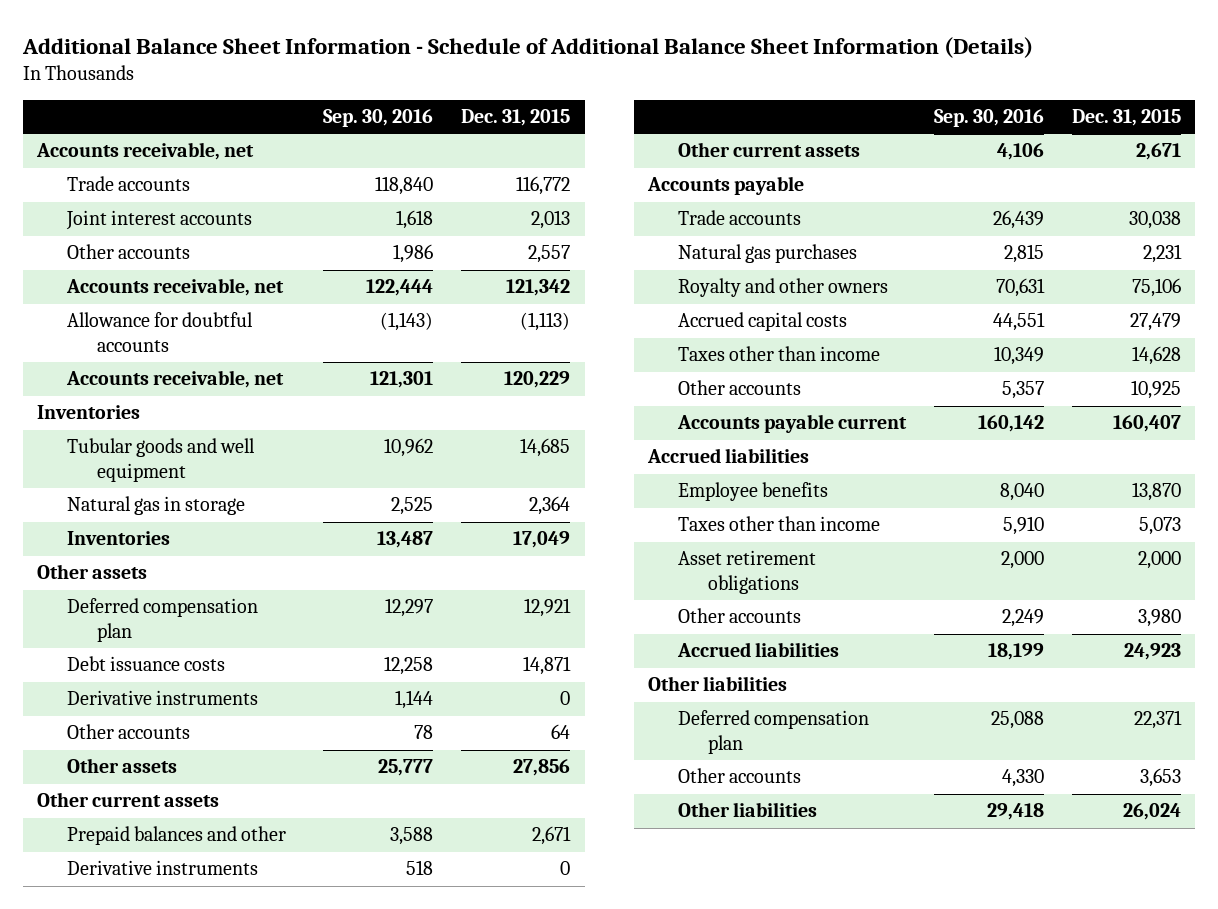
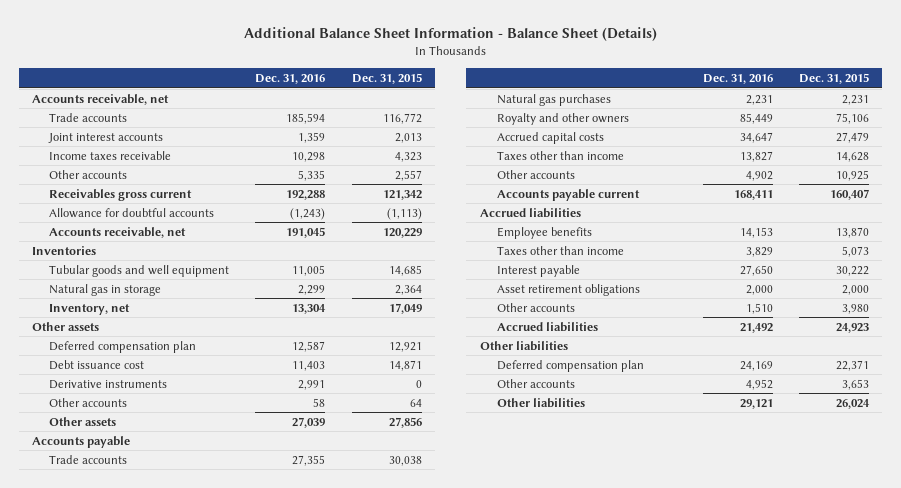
[22,36,1034,58] Additional Balance Sheet Information - Schedule of Additional Balance Sheet Information (Details) -> [243,27,657,42] Additional Balance Sheet Information - Balance Sheet (Details)
[323,109,434,128] Sep. 30, 2016 -> none
none -> [255,73,326,84] Dec. 31, 2016
none -> [49,150,172,160] Income taxes receivable
[66,278,285,297] Accounts receivable, net -> [49,188,193,201] Receivables gross current
[67,531,171,546] Inventories -> [49,303,131,315] Inventory, net
[67,656,226,672] Debt issuance costs -> [49,359,145,370] Debt issuance cost
[37,792,220,808] Other current assets -> none
[67,826,287,846] Prepaid balances and other -> none
[67,860,259,876] Derivative instruments -> none
[677,142,860,158] Other current assets -> none
none -> [496,264,580,277] Interest payable

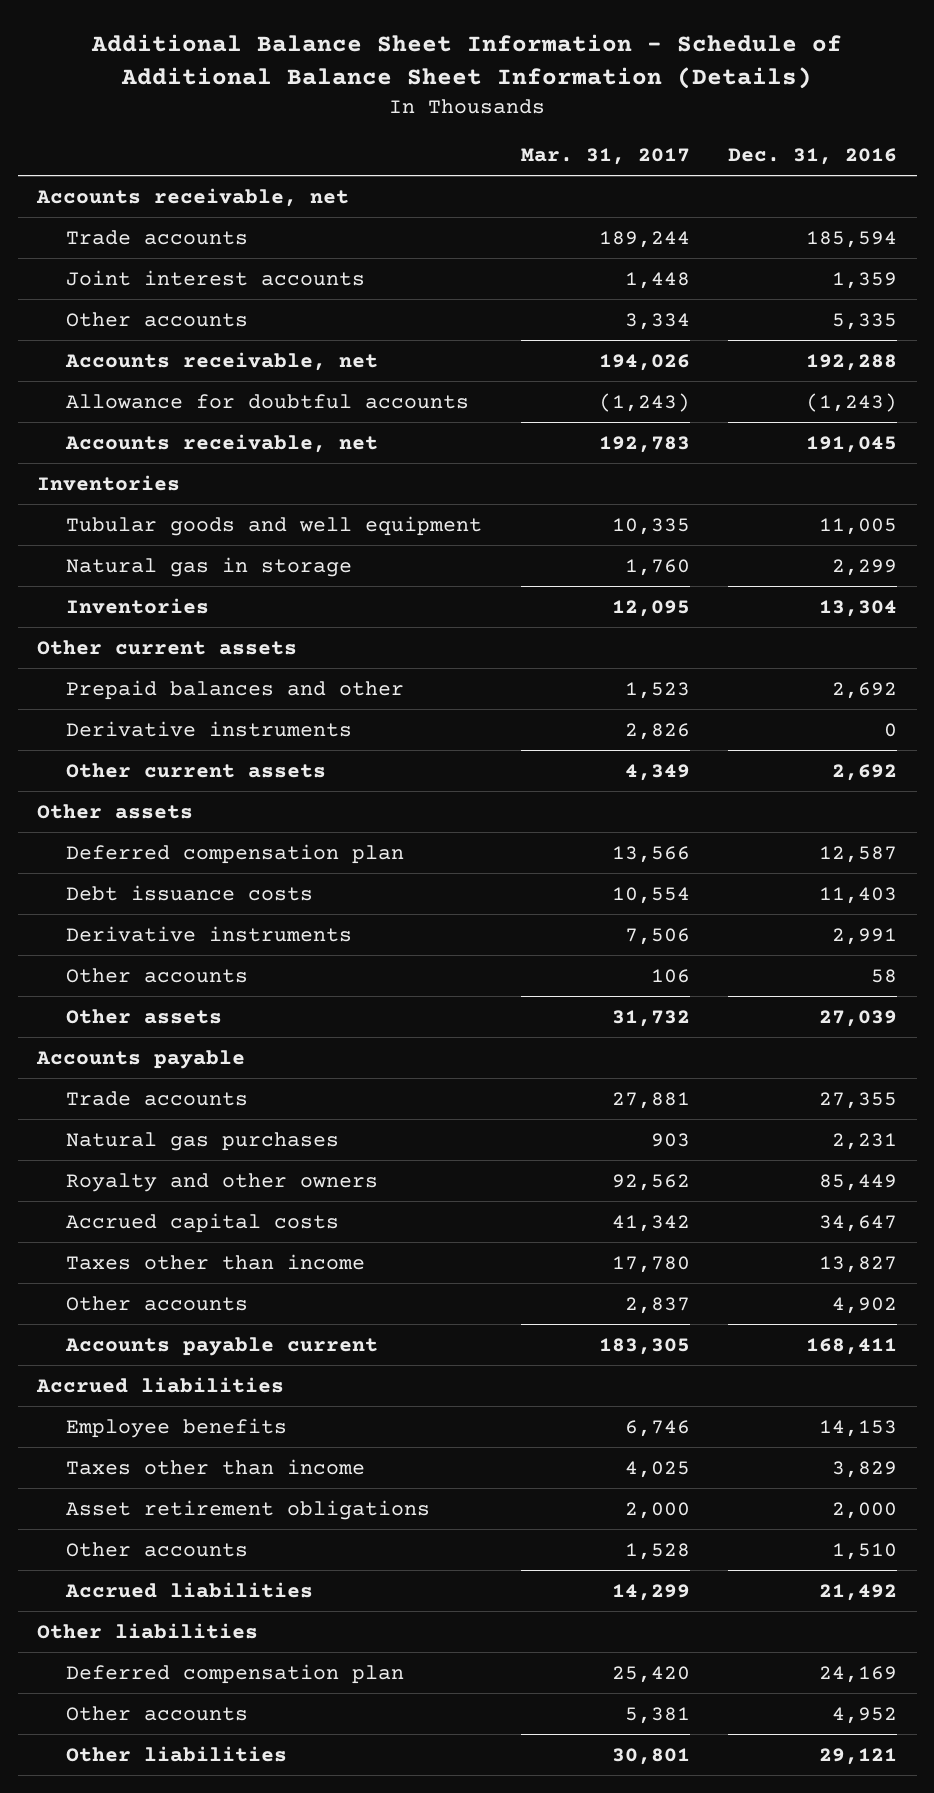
[243,27,657,42] Additional Balance Sheet Information - Balance Sheet (Details) -> [91,33,843,90] Additional Balance Sheet Information - Schedule of Additional Balance Sheet Information (Details)
[351,72,422,84] Dec. 31, 2015 -> none
none -> [520,147,690,165] Mar. 31, 2017
[49,150,172,160] Income taxes receivable -> none
[49,188,193,201] Receivables gross current -> [64,351,378,371] Accounts receivable, net
[49,303,131,315] Inventory, net -> [65,597,209,614] Inventories
none -> [36,639,297,655] Other current assets
none -> [65,679,404,700] Prepaid balances and other
none -> [65,720,352,737] Derivative instruments
none -> [65,762,326,778] Other current assets
[49,359,145,370] Debt issuance cost -> [65,884,313,901] Debt issuance costs
[496,264,580,277] Interest payable -> none

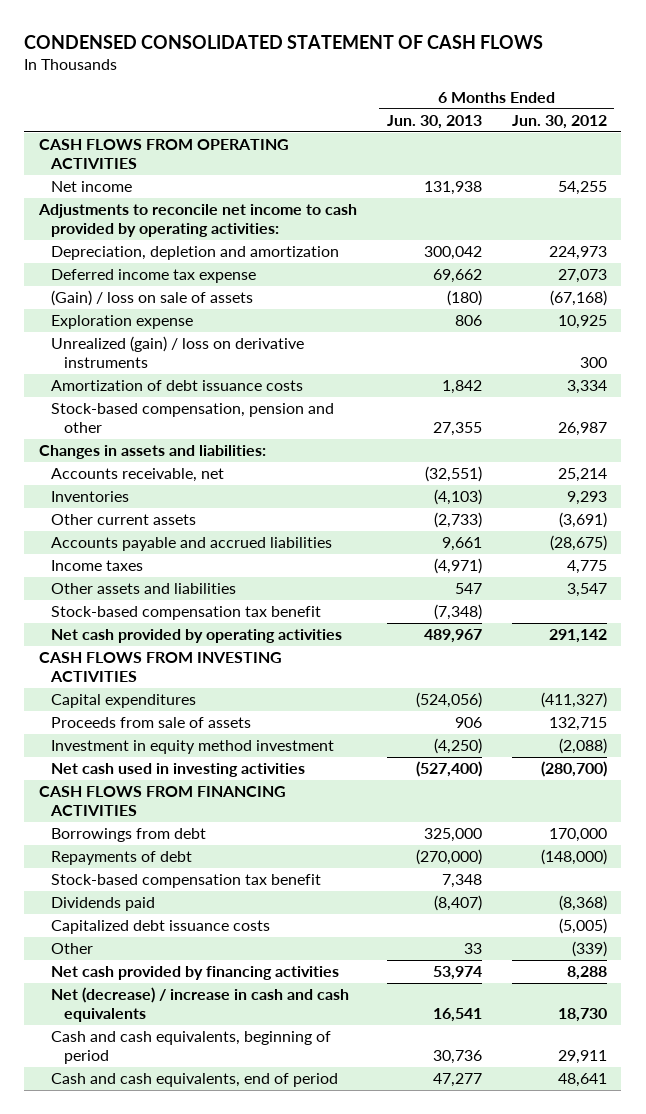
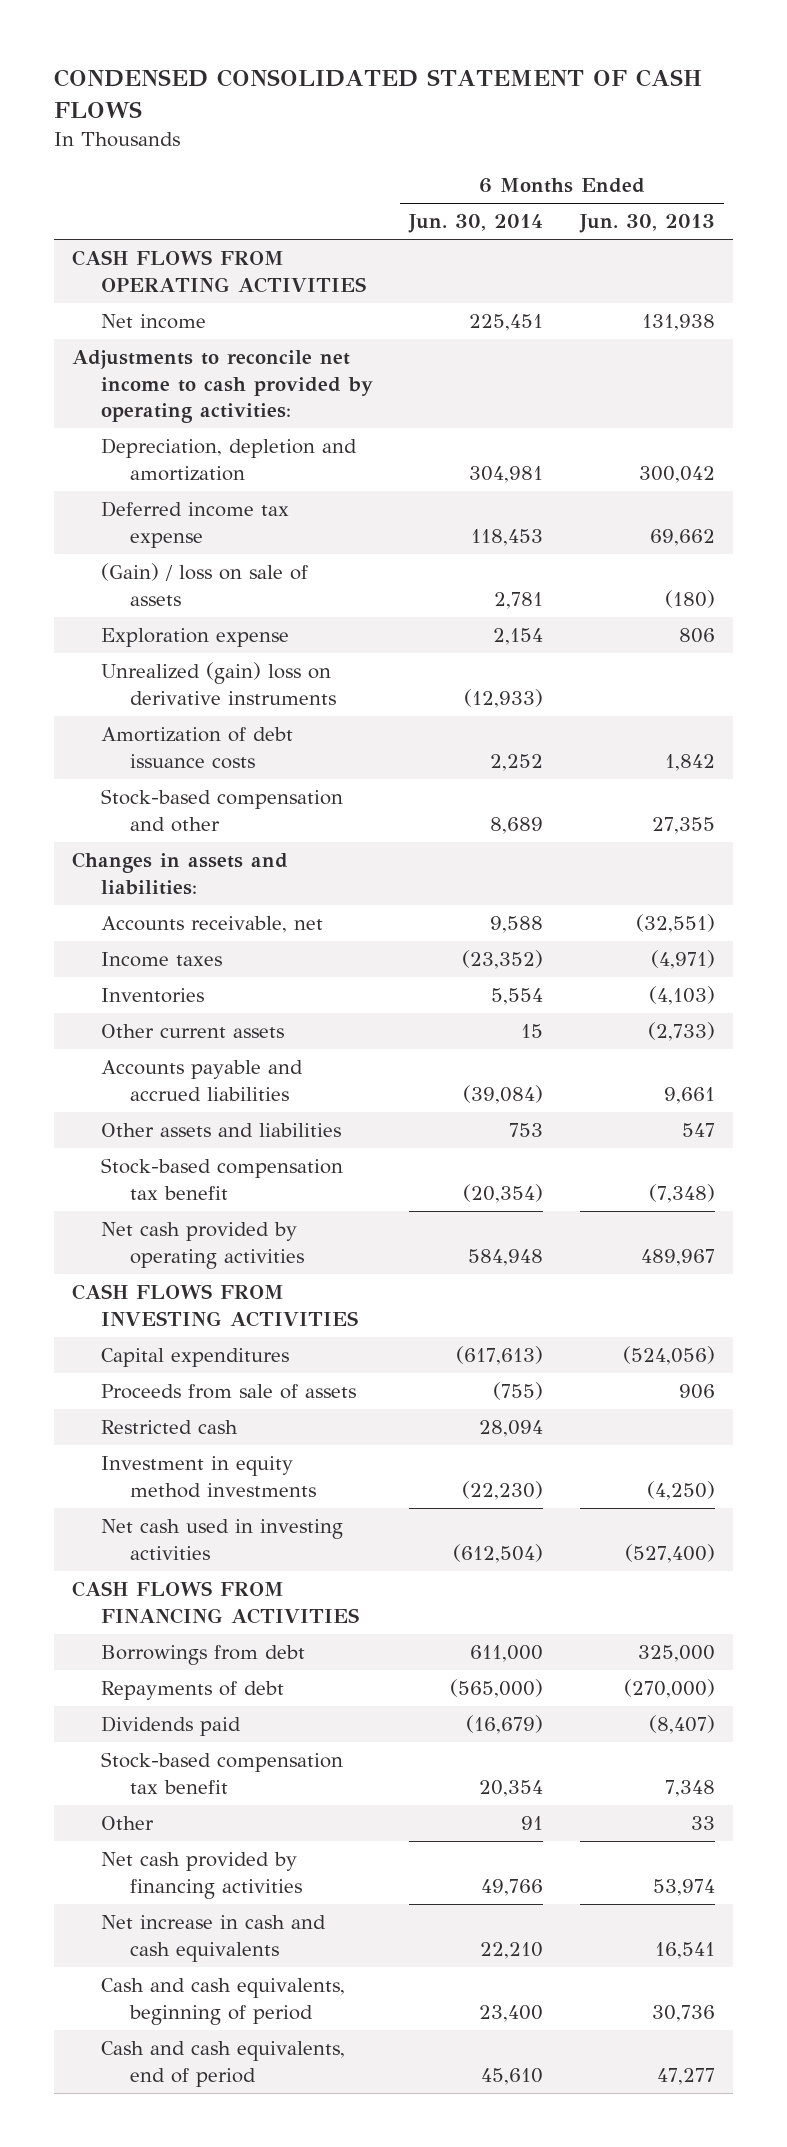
[511,114,607,129] Jun. 30, 2012 -> none
none -> [408,214,544,234] Jun. 30, 2014
[51,336,305,369] Unrealized (gain) / loss on derivative instruments -> [101,662,337,705] Unrealized (gain) loss on derivative instruments
[51,403,335,434] Stock-based compensation, pension and other -> [101,789,344,832] Stock-based compensation and other
[51,560,144,572] Income taxes -> [101,952,223,968] Income taxes
none -> [101,1420,239,1435] Restricted cash
[51,740,335,755] Investment in equity method investment -> [101,1456,317,1498] Investment in equity method investments
[51,920,271,935] Capitalized debt issuance costs -> none
[51,874,322,889] Stock-based compensation tax benefit -> [101,1752,344,1794] Stock-based compensation tax benefit
[51,987,350,1023] Net (decrease) / increase in cash and cash equivalents -> [101,1915,327,1962] Net increase in cash and cash equivalents

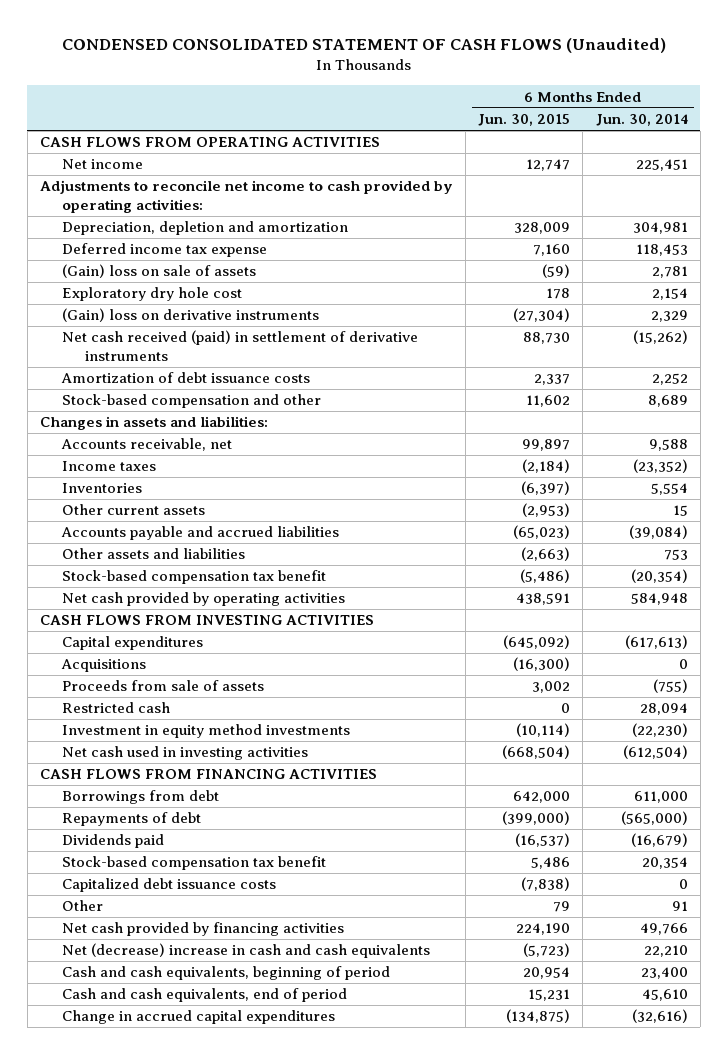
[54,69,702,119] CONDENSED CONSOLIDATED STATEMENT OF CASH FLOWS -> [61,38,666,54] CONDENSED CONSOLIDATED STATEMENT OF CASH FLOWS (Unaudited)
[578,214,715,234] Jun. 30, 2013 -> none
none -> [478,114,571,127] Jun. 30, 2015
[101,563,309,606] (Gain) / loss on sale of assets -> [62,264,257,279] (Gain) loss on sale of assets
[101,628,290,648] Exploration expense -> [62,287,243,302] Exploratory dry hole cost
[101,662,337,705] Unrealized (gain) loss on derivative instruments -> [62,308,320,323] (Gain) loss on derivative instruments
[464,688,544,708] (12,933) -> [650,310,688,323] 2,329
none -> [62,330,419,361] Net cash received (paid) in settlement of derivative instruments
none -> [61,659,147,673] Acquisitions
none -> [62,878,277,893] Capitalized debt issuance costs
[101,1915,327,1962] Net increase in cash and cash equivalents -> [62,943,431,959] Net (decrease) increase in cash and cash equivalents
none -> [62,1010,336,1025] Change in accrued capital expenditures

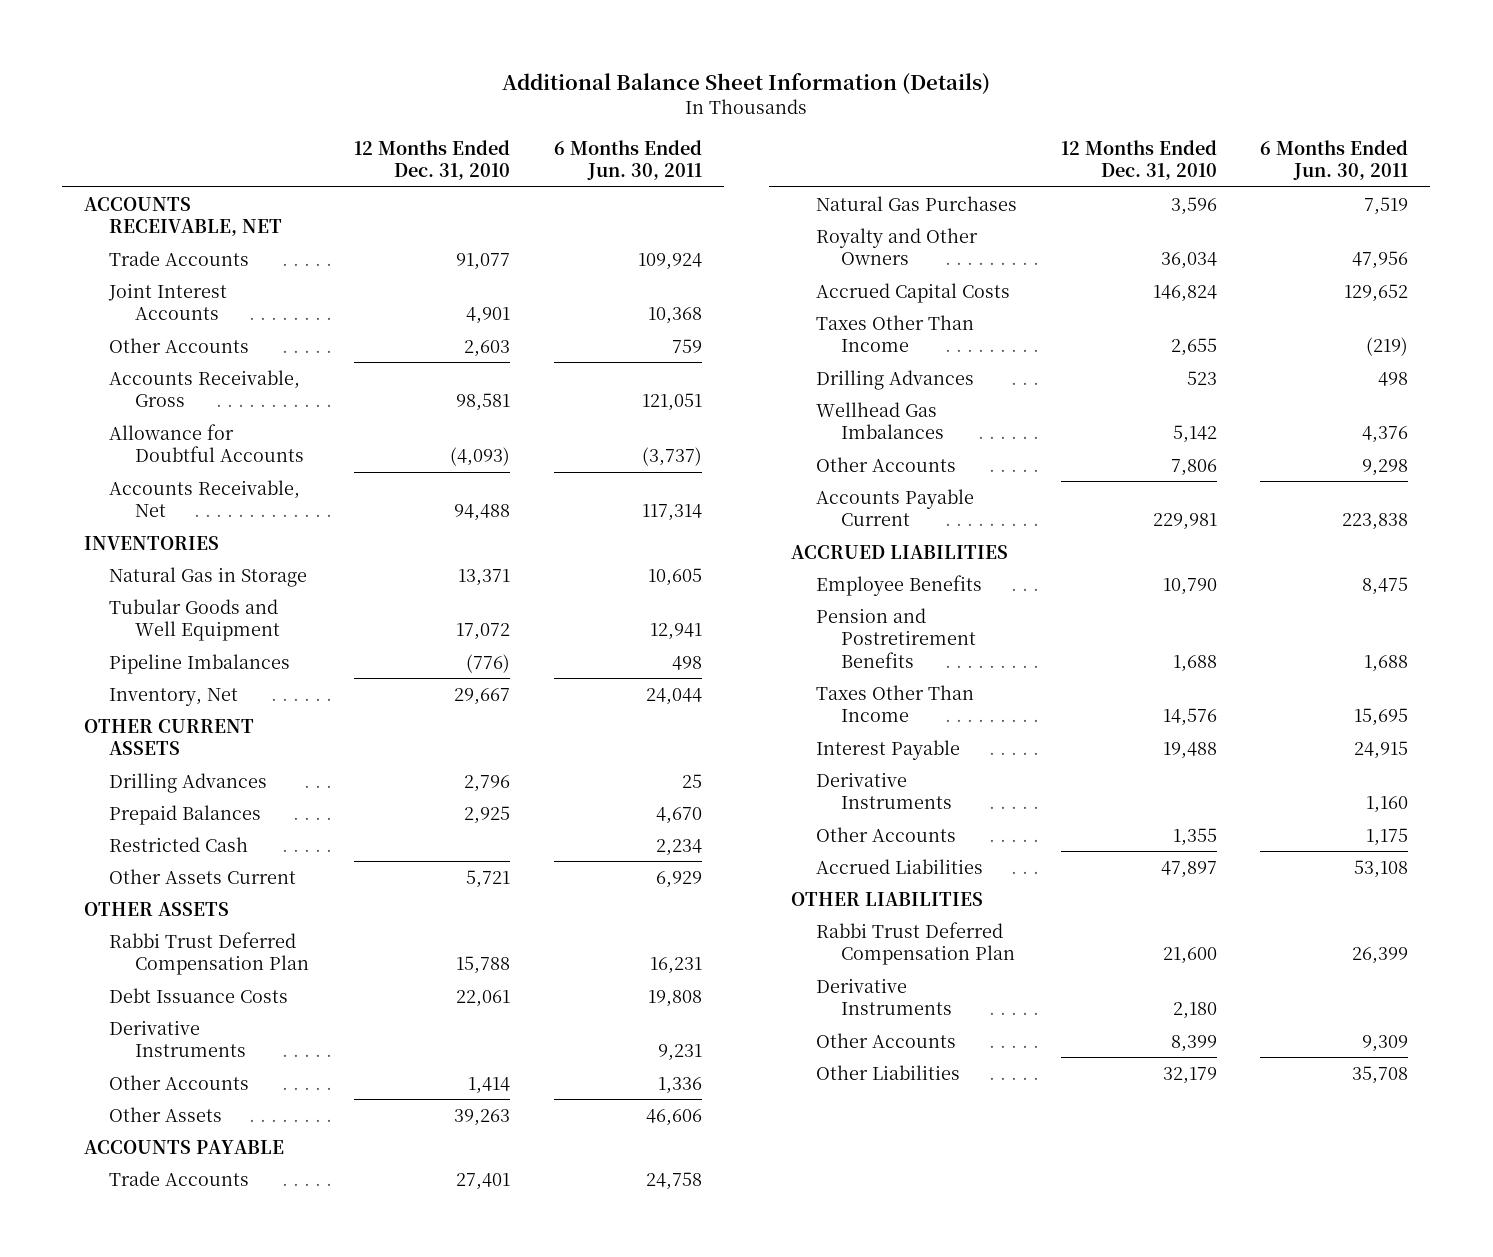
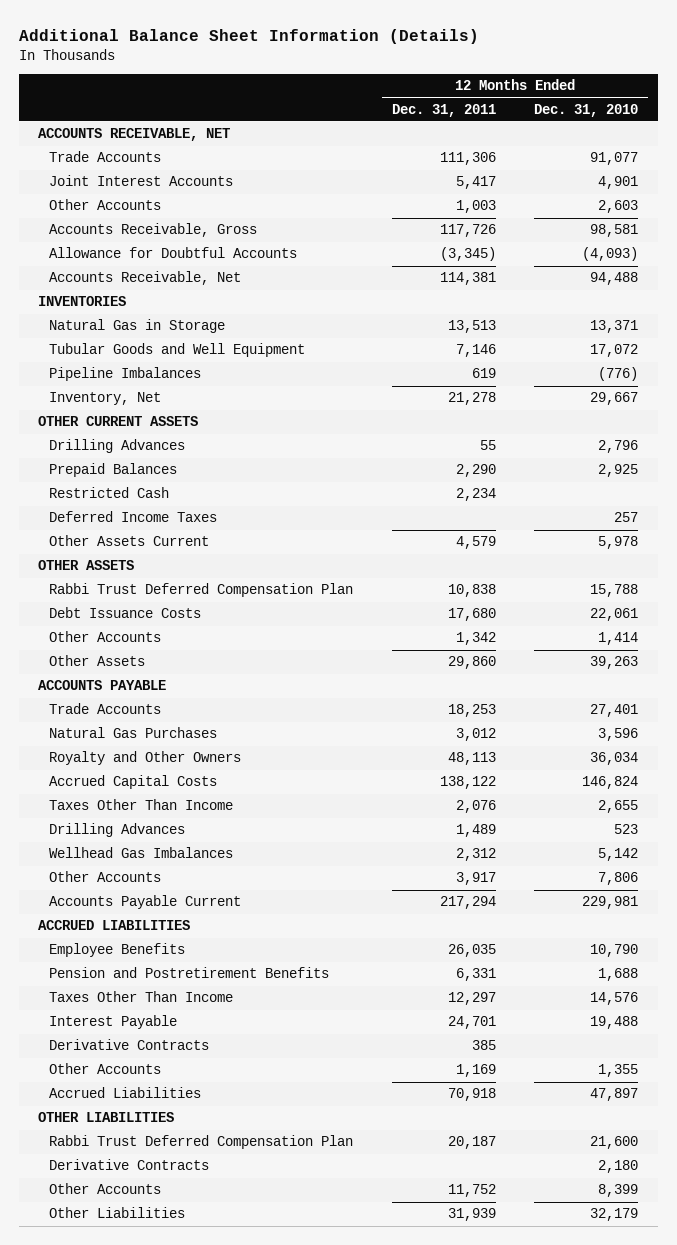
[553,139,702,181] 6 Months Ended Jun. 30, 2011 -> none
none -> [391,103,496,117] Dec. 31, 2011
none -> [48,511,217,523] Deferred Income Taxes
[466,869,511,888] 5,721 -> [598,536,639,550] 5,978
[109,1019,246,1058] Derivative Instruments -> none
[815,771,953,810] Derivative Instruments -> [48,1039,209,1051] Derivative Contracts
[815,977,953,1016] Derivative Instruments -> [48,1159,209,1171] Derivative Contracts

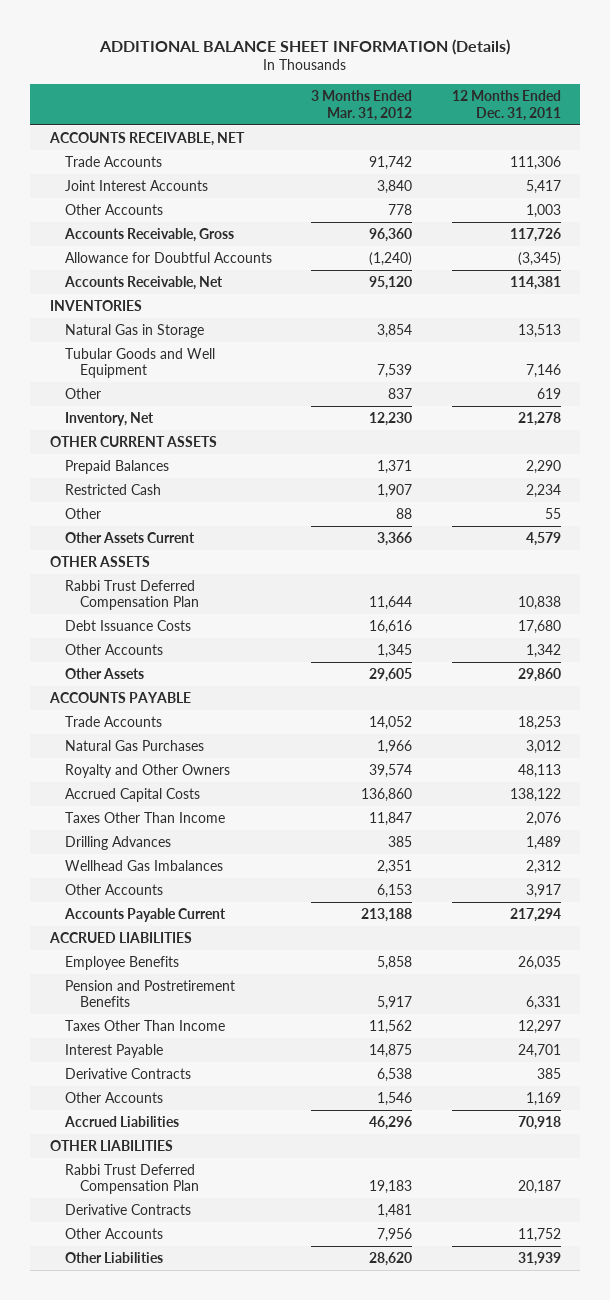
[18,28,479,44] Additional Balance Sheet Information (Details) -> [99,38,511,55] ADDITIONAL BALANCE SHEET INFORMATION (Details)
[534,103,639,117] Dec. 31, 2010 -> none
none -> [311,90,413,121] 3 Months Ended Mar. 31, 2012
[48,367,201,382] Pipeline Imbalances -> [64,388,101,400] Other
[48,439,185,454] Drilling Advances -> none
[48,511,217,523] Deferred Income Taxes -> none
none -> [64,508,101,520] Other

